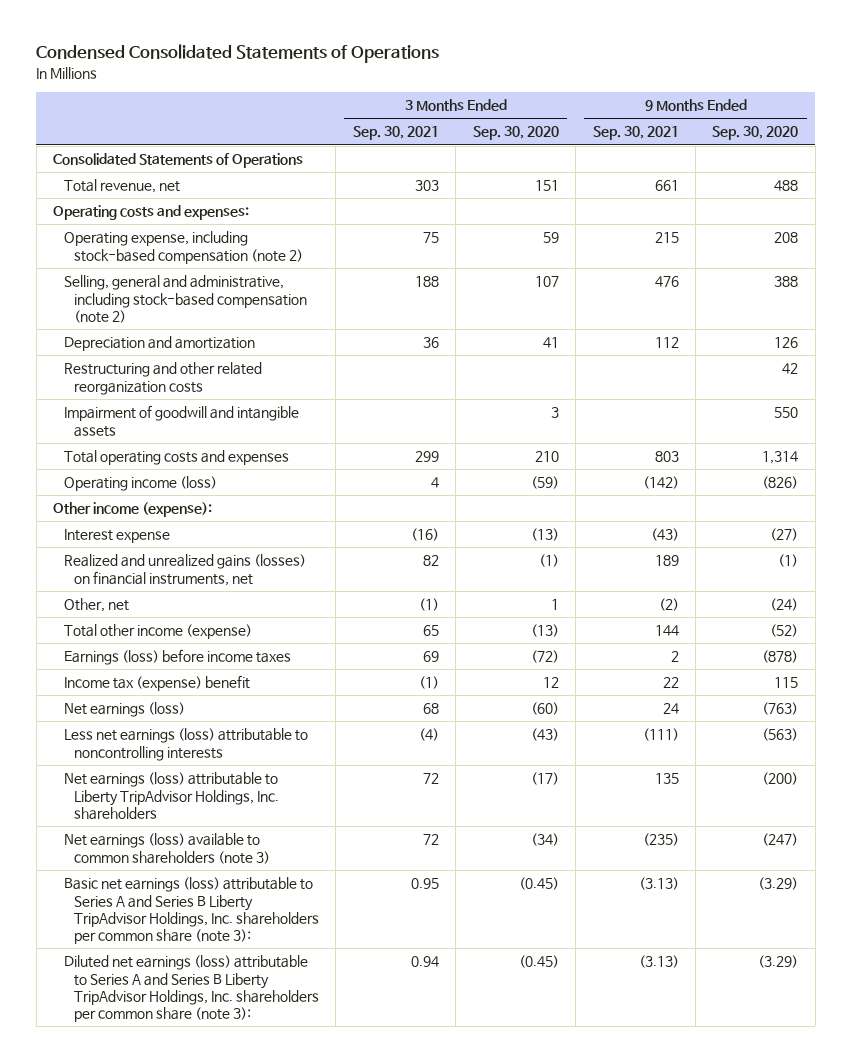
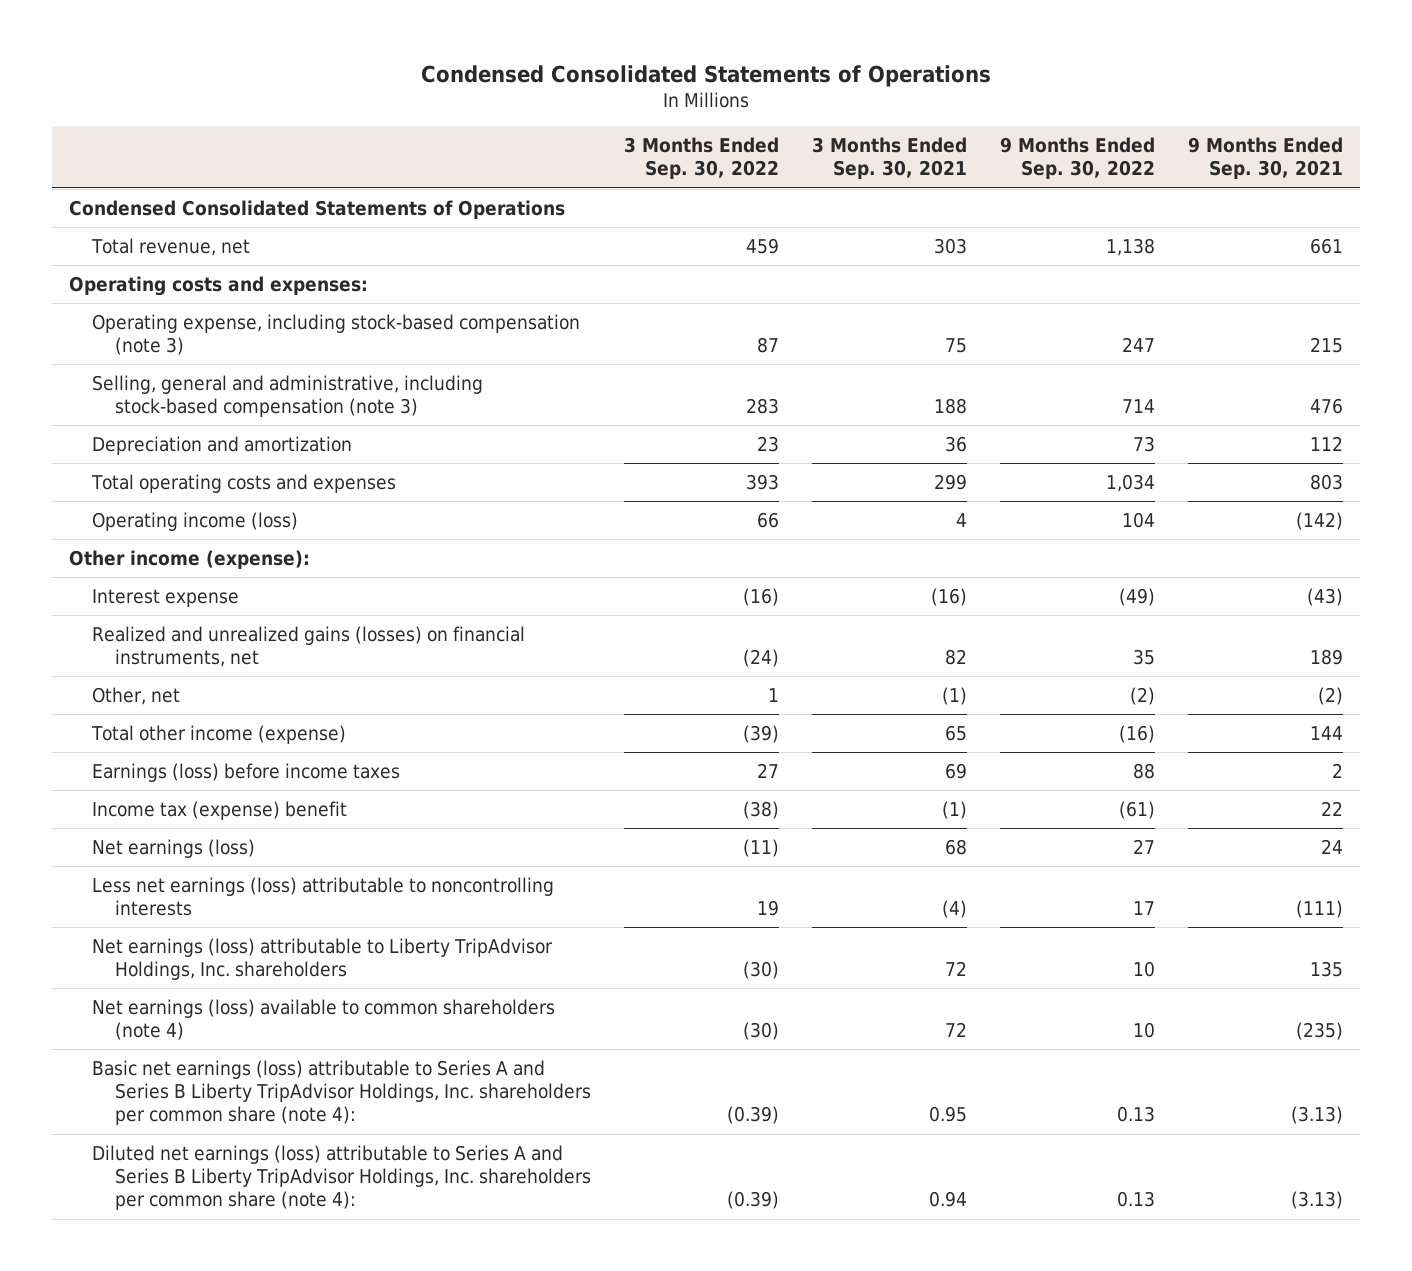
[472,126,559,141] Sep. 30, 2020 -> none
[712,126,799,141] Sep. 30, 2020 -> none
none -> [623,137,779,180] 3 Months Ended Sep. 30, 2022
none -> [1000,137,1156,180] 9 Months Ended Sep. 30, 2022
[53,153,304,169] Consolidated Statements of Operations -> [68,200,565,220] Condensed Consolidated Statements of Operations
[63,231,303,264] Operating expense, including stock-based compensation (note 2) -> [91,314,580,356] Operating expense, including stock-based compensation (note 3)
[63,275,307,323] Selling, general and administrative, including stock-based compensation (note 2) -> [91,375,483,418] Selling, general and administrative, including stock-based compensation (note 3)
[63,362,262,395] Restructuring and other related reorganization costs -> none
[63,405,299,437] Impairment of goodwill and intangible assets -> none
[63,833,270,864] Net earnings (loss) available to common shareholders (note 3) -> [91,999,555,1041] Net earnings (loss) available to common shareholders (note 4)
[63,877,319,945] Basic net earnings (loss) attributable to Series A and Series B Liberty TripAdvisor Holdings, Inc. shareholders per common share (note 3): -> [91,1060,591,1126] Basic net earnings (loss) attributable to Series A and Series B Liberty TripAdvisor Holdings, Inc. shareholders per common share (note 4):
[63,955,319,1023] Diluted net earnings (loss) attributable to Series A and Series B Liberty TripAdvisor Holdings, Inc. shareholders per common share (note 3): -> [91,1145,591,1211] Diluted net earnings (loss) attributable to Series A and Series B Liberty TripAdvisor Holdings, Inc. shareholders per common share (note 4):

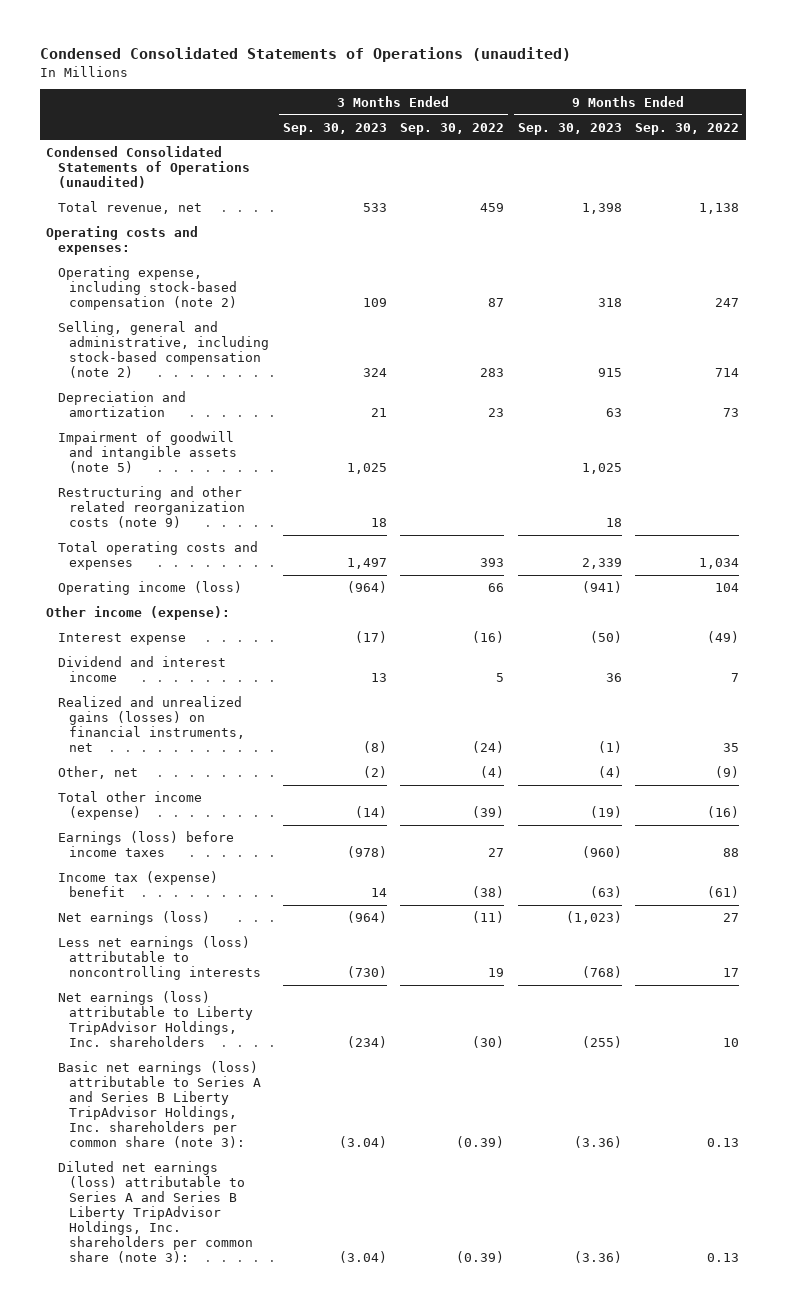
[421,64,992,87] Condensed Consolidated Statements of Operations -> [39,47,571,63] Condensed Consolidated Statements of Operations (unaudited)
[811,137,967,180] 3 Months Ended Sep. 30, 2021 -> none
[1188,137,1344,180] 9 Months Ended Sep. 30, 2021 -> none
none -> [282,122,387,135] Sep. 30, 2023
none -> [517,122,622,135] Sep. 30, 2023
[68,200,565,220] Condensed Consolidated Statements of Operations -> [46,146,250,189] Condensed Consolidated Statements of Operations (unaudited)
[91,314,580,356] Operating expense, including stock-based compensation (note 3) -> [57,266,238,311] Operating expense, including stock-based compensation (note 2)
[91,375,483,418] Selling, general and administrative, including stock-based compensation (note 3) -> [57,321,270,379] Selling, general and administrative, including stock-based compensation (note 2)
none -> [57,431,238,474] Impairment of goodwill and intangible assets (note 5)
none -> [57,486,246,529] Restructuring and other related reorganization costs (note 9)
none -> [57,656,226,683] Dividend and interest income
[767,688,779,703] 1 -> [480,766,505,779] (4)
[1130,687,1156,706] (2) -> [715,766,740,779] (9)
[91,999,555,1041] Net earnings (loss) available to common shareholders (note 4) -> none
[91,1060,591,1126] Basic net earnings (loss) attributable to Series A and Series B Liberty TripAdvisor Holdings, Inc. shareholders per common share (note 4): -> [57,1061,262,1149] Basic net earnings (loss) attributable to Series A and Series B Liberty TripAdvisor Holdings, Inc. shareholders per common share (note 3):
[91,1145,591,1211] Diluted net earnings (loss) attributable to Series A and Series B Liberty TripAdvisor Holdings, Inc. shareholders per common share (note 4): -> [57,1161,254,1264] Diluted net earnings (loss) attributable to Series A and Series B Liberty TripAdvisor Holdings, Inc. shareholders per common share (note 3):

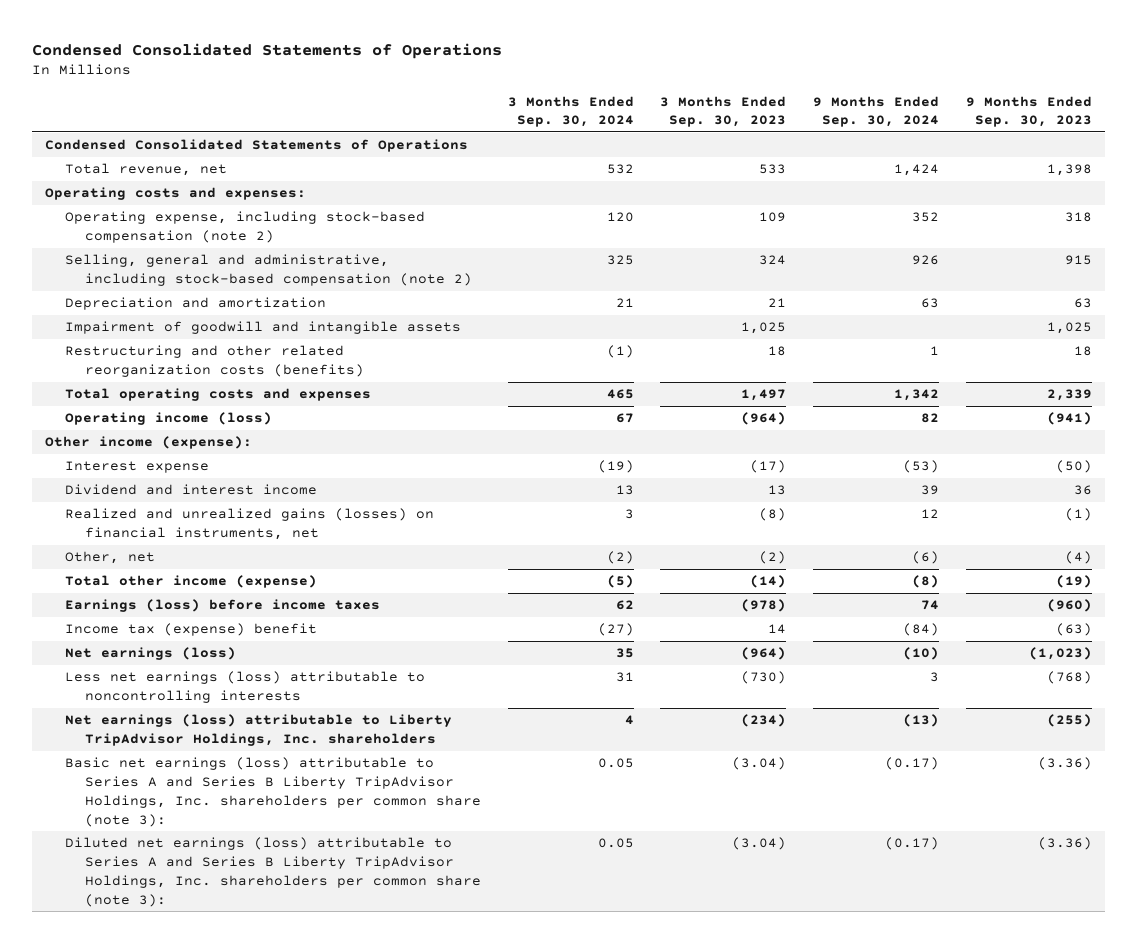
[39,47,571,63] Condensed Consolidated Statements of Operations (unaudited) -> [31,42,502,59] Condensed Consolidated Statements of Operations
[400,122,505,135] Sep. 30, 2022 -> none
[635,122,740,135] Sep. 30, 2022 -> none
none -> [507,95,634,128] 3 Months Ended Sep. 30, 2024
none -> [812,95,939,128] 9 Months Ended Sep. 30, 2024
[46,146,250,189] Condensed Consolidated Statements of Operations (unaudited) -> [44,139,468,153] Condensed Consolidated Statements of Operations
[57,431,238,474] Impairment of goodwill and intangible assets (note 5) -> [65,321,462,335] Impairment of goodwill and intangible assets
[57,486,246,529] Restructuring and other related reorganization costs (note 9) -> [65,345,365,378] Restructuring and other related reorganization costs (benefits)

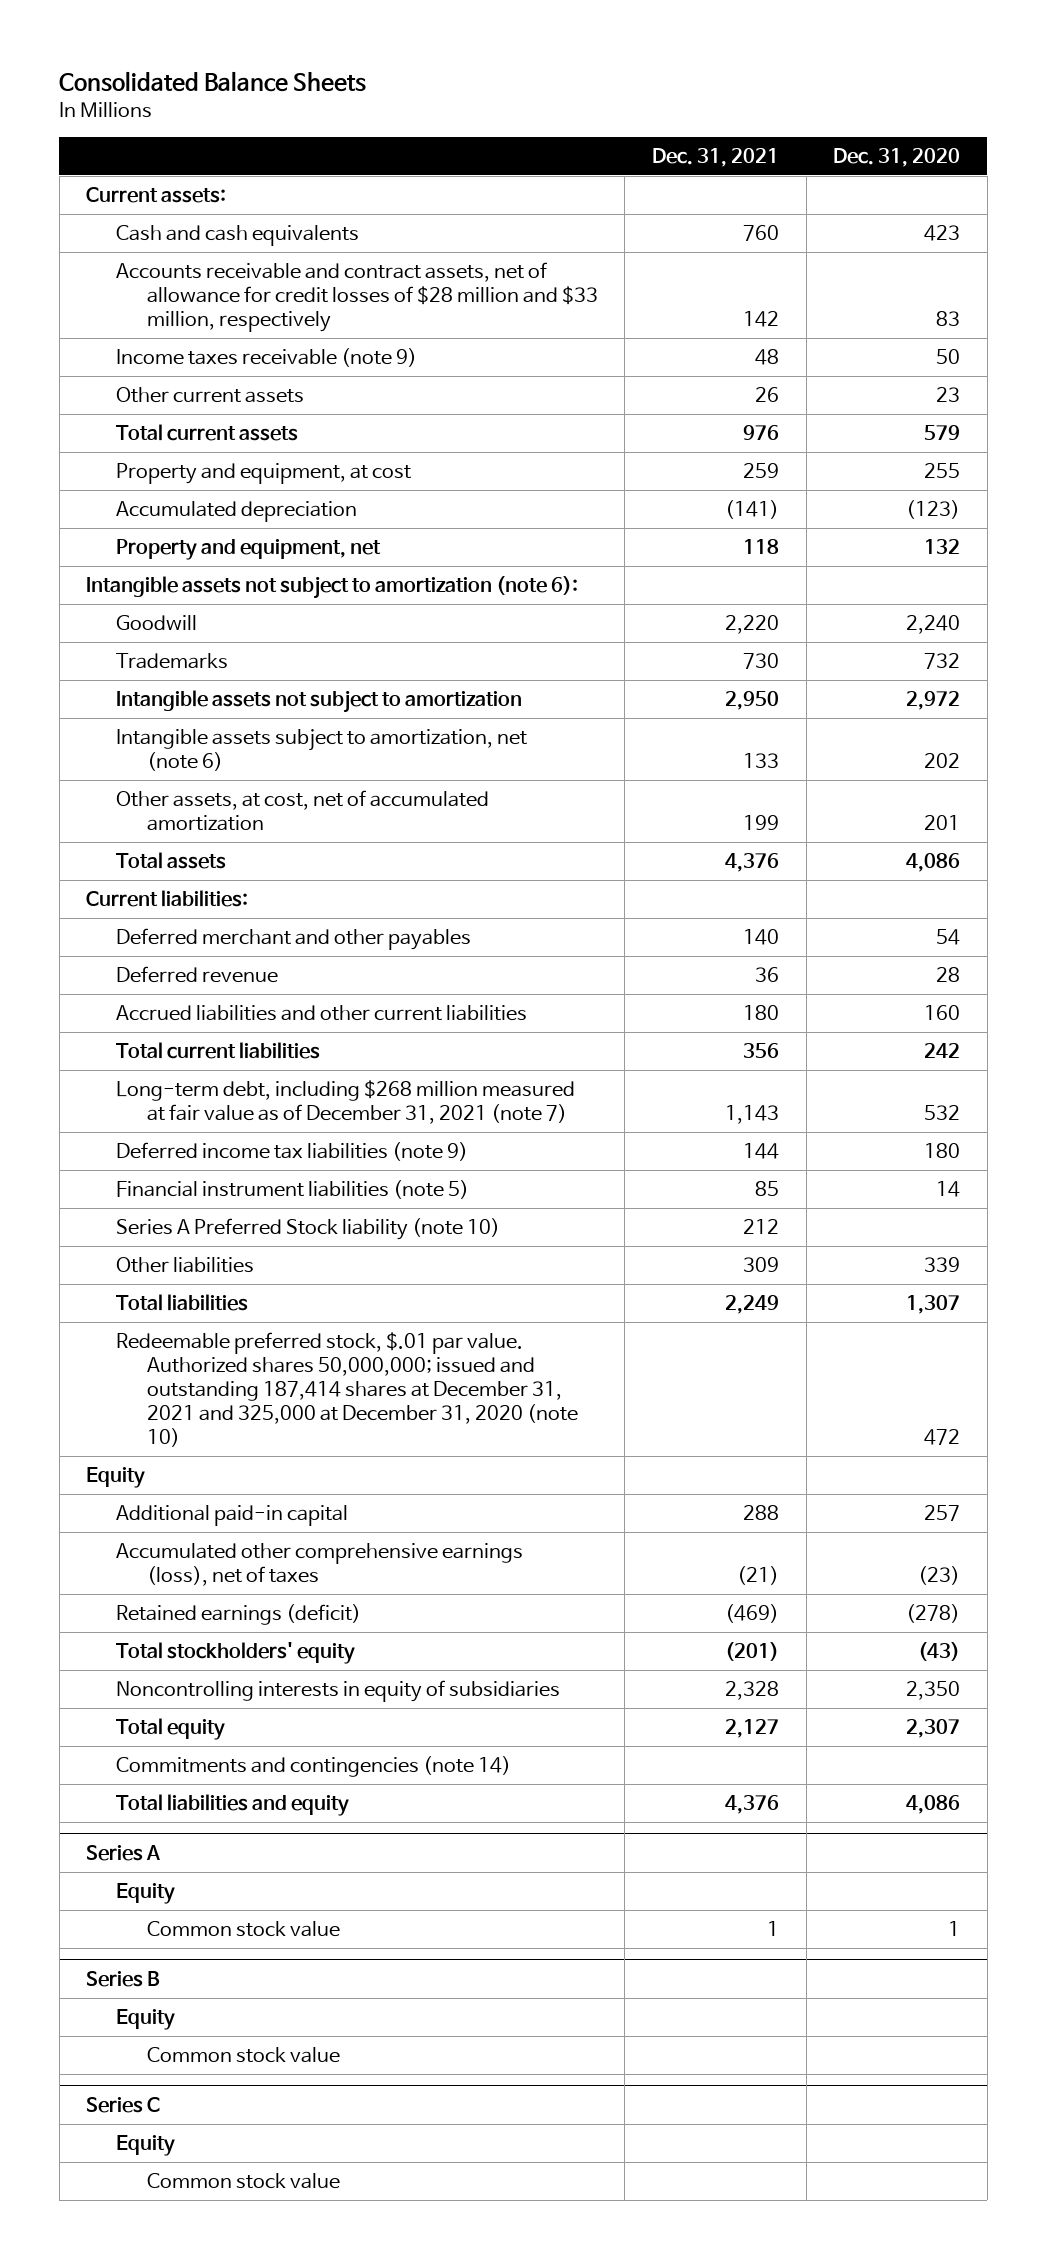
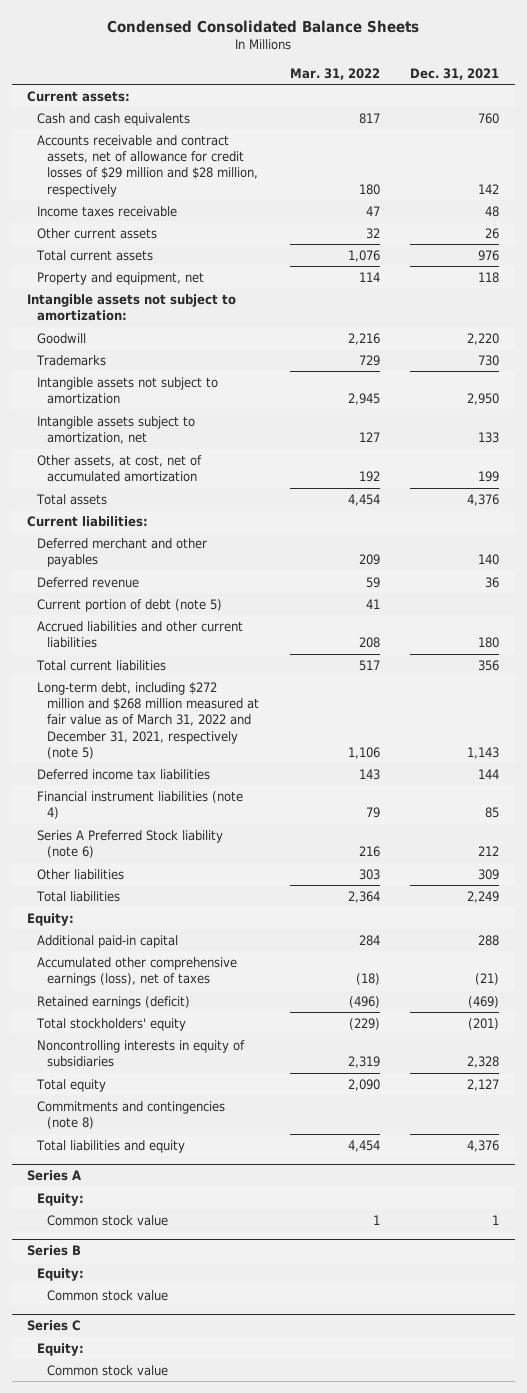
[59,71,367,93] Consolidated Balance Sheets -> [107,19,420,33] Condensed Consolidated Balance Sheets
[833,147,961,167] Dec. 31, 2020 -> none
none -> [289,67,380,80] Mar. 31, 2022
[116,262,598,332] Accounts receivable and contract assets, net of allowance for credit losses of $28 million and $33 million, respectively -> [37,134,259,197] Accounts receivable and contract assets, net of allowance for credit losses of $29 million and $28 million, respectively
[116,348,418,368] Income taxes receivable (note 9) -> [37,205,178,217] Income taxes receivable
[116,463,412,485] Property and equipment, at cost -> none
[116,501,358,523] Accumulated depreciation -> none
[86,576,579,600] Intangible assets not subject to amortization (note 6): -> [27,293,237,322] Intangible assets not subject to amortization:
[116,729,528,772] Intangible assets subject to amortization, net (note 6) -> [37,415,196,445] Intangible assets subject to amortization, net
none -> [37,598,223,612] Current portion of debt (note 5)
[116,1080,576,1125] Long-term debt, including $268 million measured at fair value as of December 31, 2021 (note 7) -> [37,681,260,759] Long-term debt, including $272 million and $268 million measured at fair value as of March 31, 2022 and December 31, 2021, respectively (note 5)
[116,1142,469,1162] Deferred income tax liabilities (note 9) -> [37,768,211,780] Deferred income tax liabilities
[116,1180,470,1200] Financial instrument liabilities (note 5) -> [37,790,244,820] Financial instrument liabilities (note 4)
[116,1218,501,1241] Series A Preferred Stock liability (note 10) -> [37,829,224,859] Series A Preferred Stock liability (note 6)
[116,1332,578,1447] Redeemable preferred stock, $.01 par value. Authorized shares 50,000,000; issued and outstanding 187,414 shares at December 31, 2021 and 325,000 at December 31, 2020 (note 10) -> none
[86,1467,146,1489] Equity -> [27,912,75,926] Equity:
[116,1756,512,1778] Commitments and contingencies (note 14) -> [37,1100,226,1130] Commitments and contingencies (note 8)
[116,1883,176,1905] Equity -> [37,1192,85,1206] Equity:
[116,2009,176,2031] Equity -> [37,1267,85,1281] Equity:
[116,2135,176,2157] Equity -> [37,1342,85,1356] Equity:

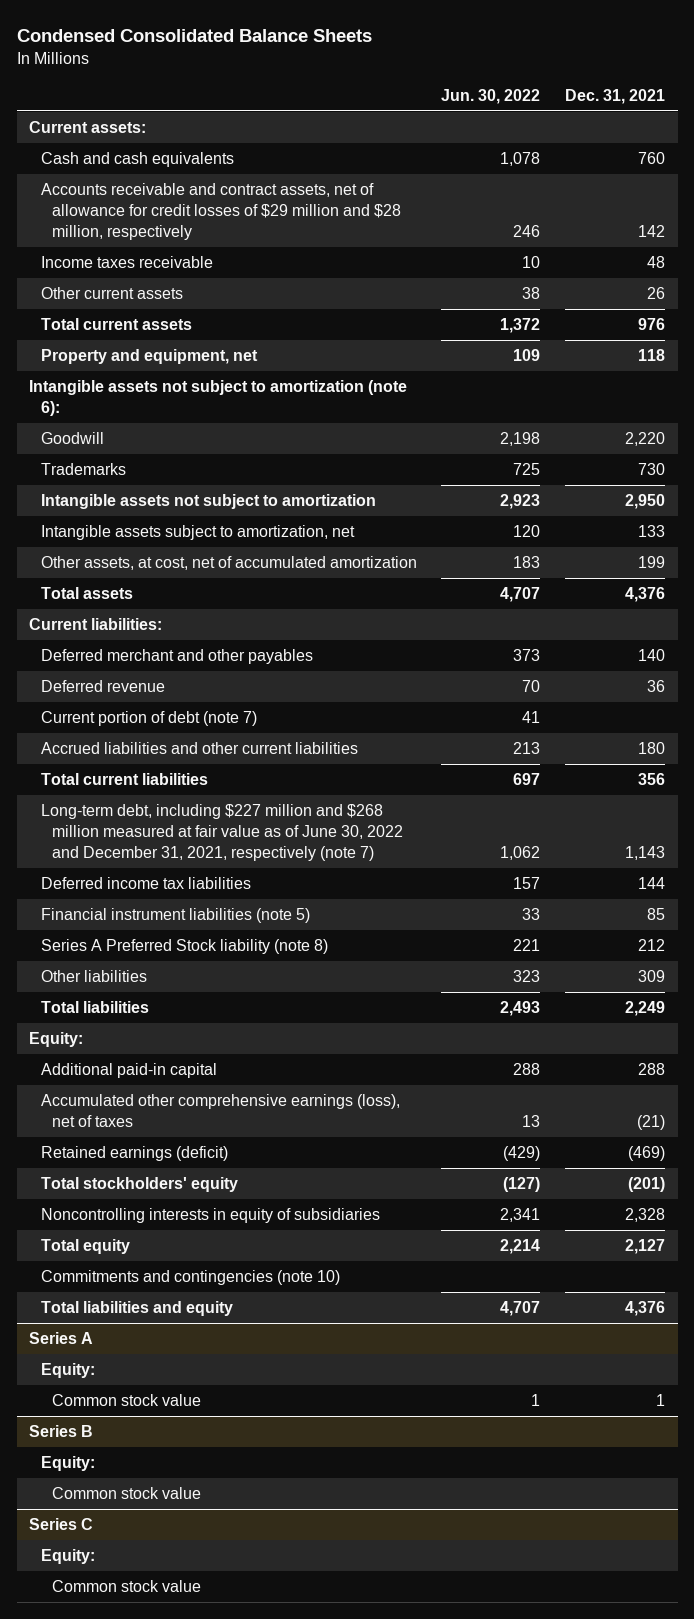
[289,67,380,80] Mar. 31, 2022 -> none
none -> [441,88,541,104] Jun. 30, 2022
[27,293,237,322] Intangible assets not subject to amortization: -> [29,380,408,416] Intangible assets not subject to amortization (note 6):
[37,598,223,612] Current portion of debt (note 5) -> [40,711,257,727] Current portion of debt (note 7)
[37,681,260,759] Long-term debt, including $272 million and $268 million measured at fair value as of March 31, 2022 and December 31, 2021, respectively (note 5) -> [40,804,404,861] Long-term debt, including $227 million and $268 million measured at fair value as of June 30, 2022 and December 31, 2021, respectively (note 7)
[37,790,244,820] Financial instrument liabilities (note 4) -> [40,908,310,924] Financial instrument liabilities (note 5)
[37,829,224,859] Series A Preferred Stock liability (note 6) -> [40,939,328,955] Series A Preferred Stock liability (note 8)
[37,1100,226,1130] Commitments and contingencies (note 8) -> [40,1270,340,1286] Commitments and contingencies (note 10)

